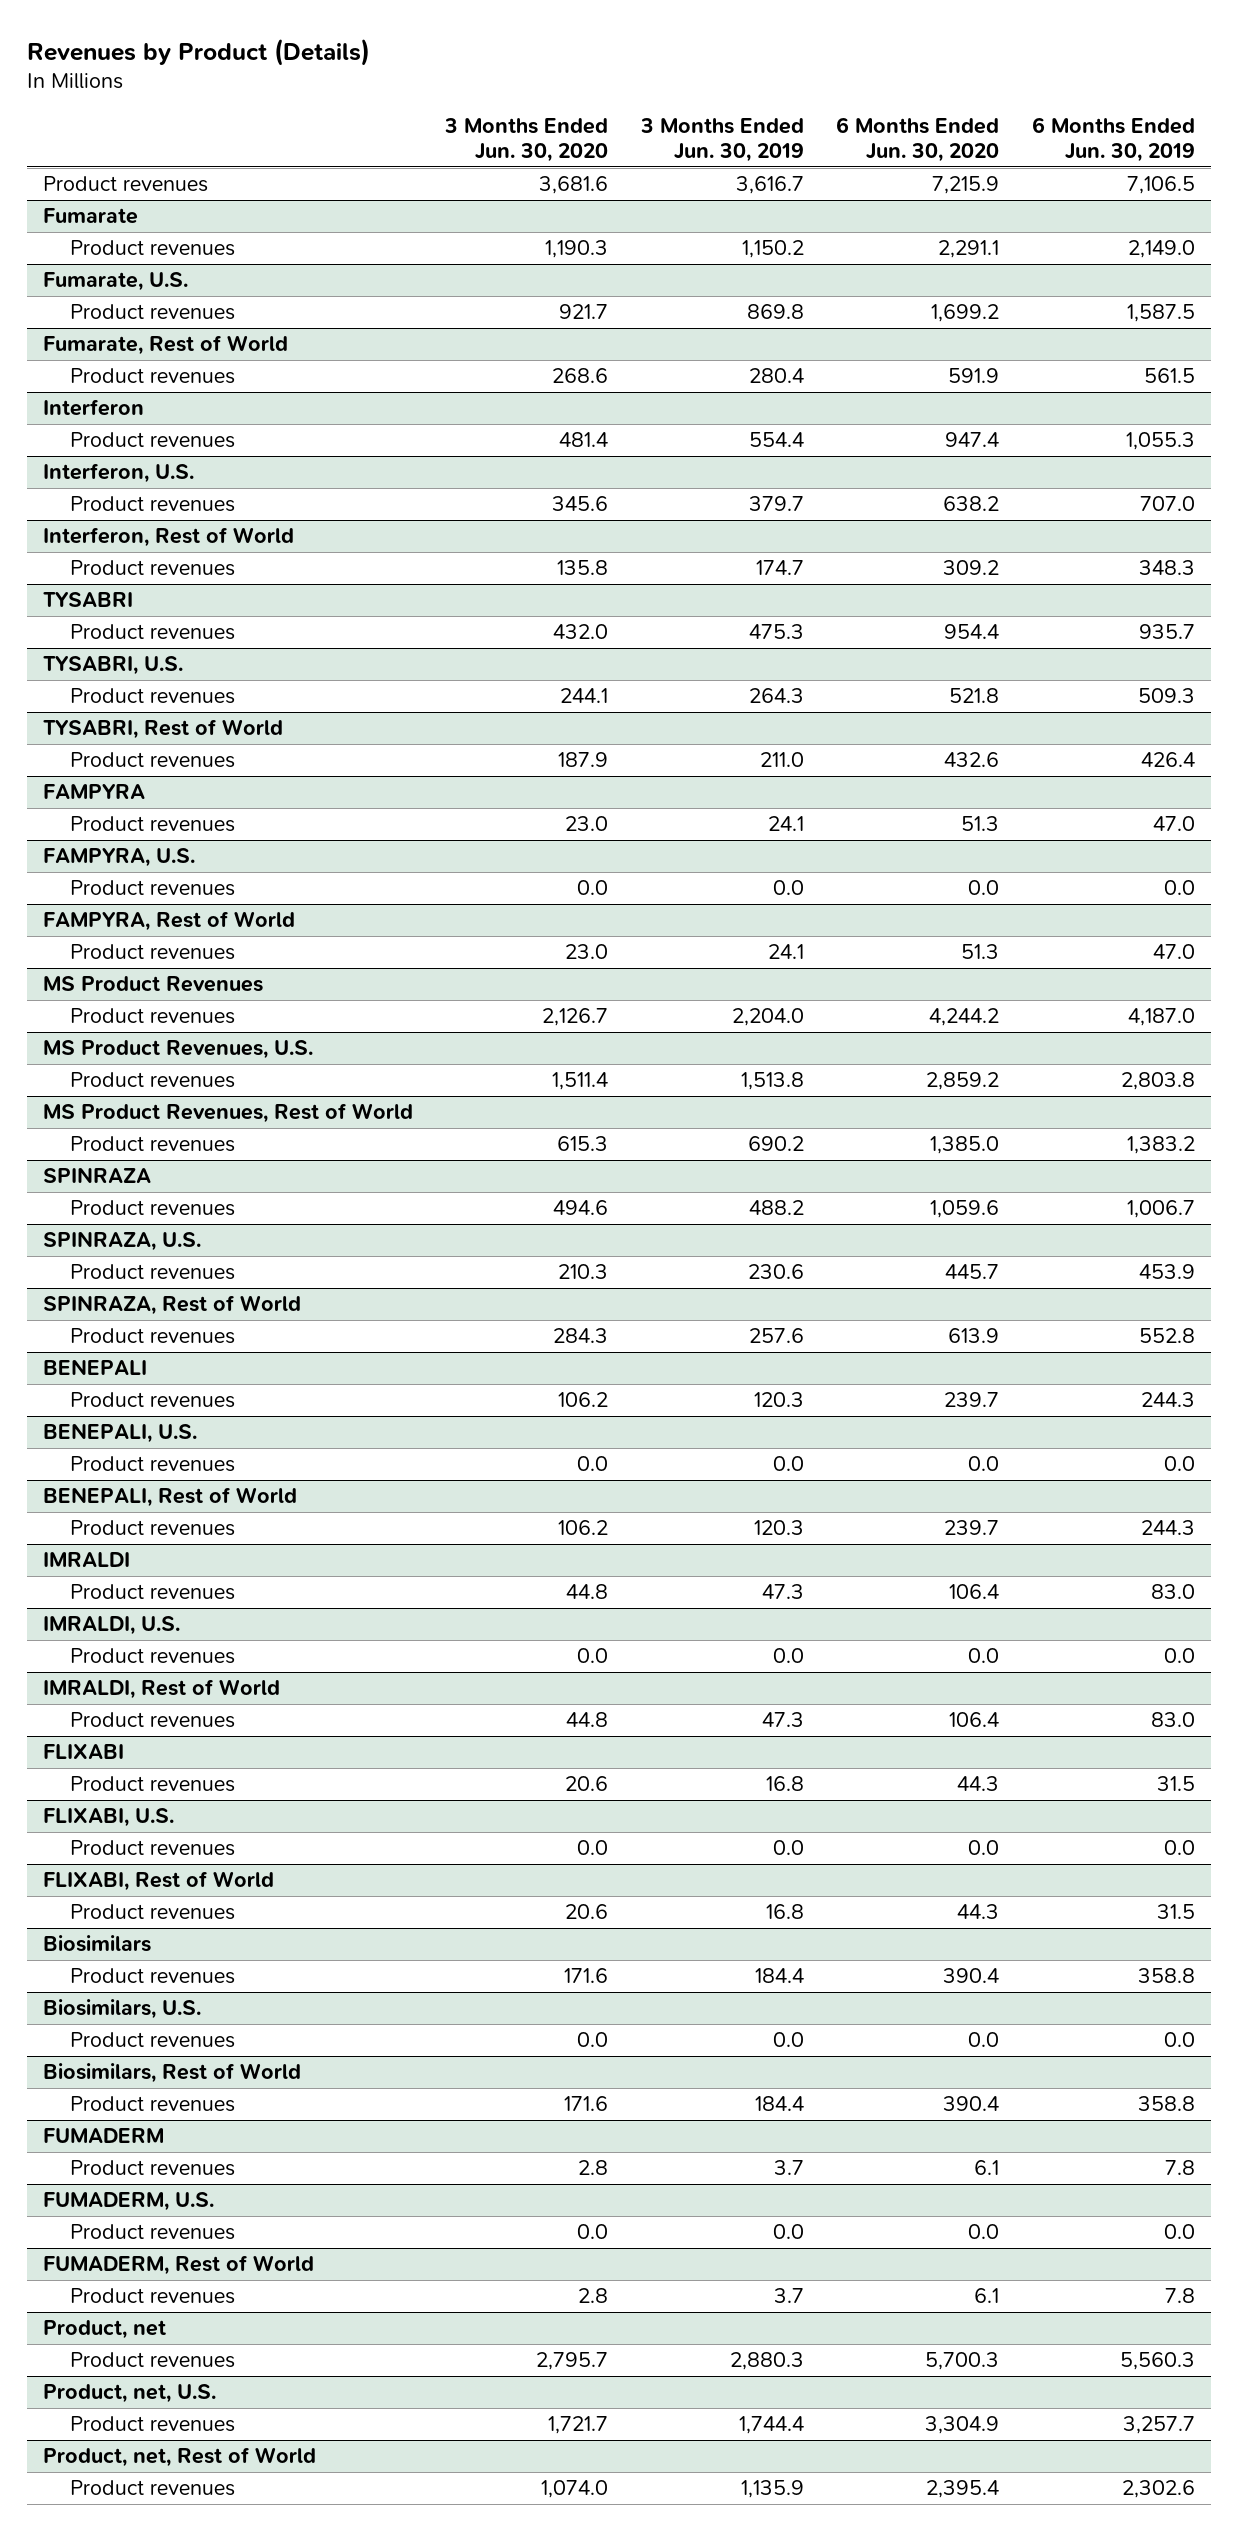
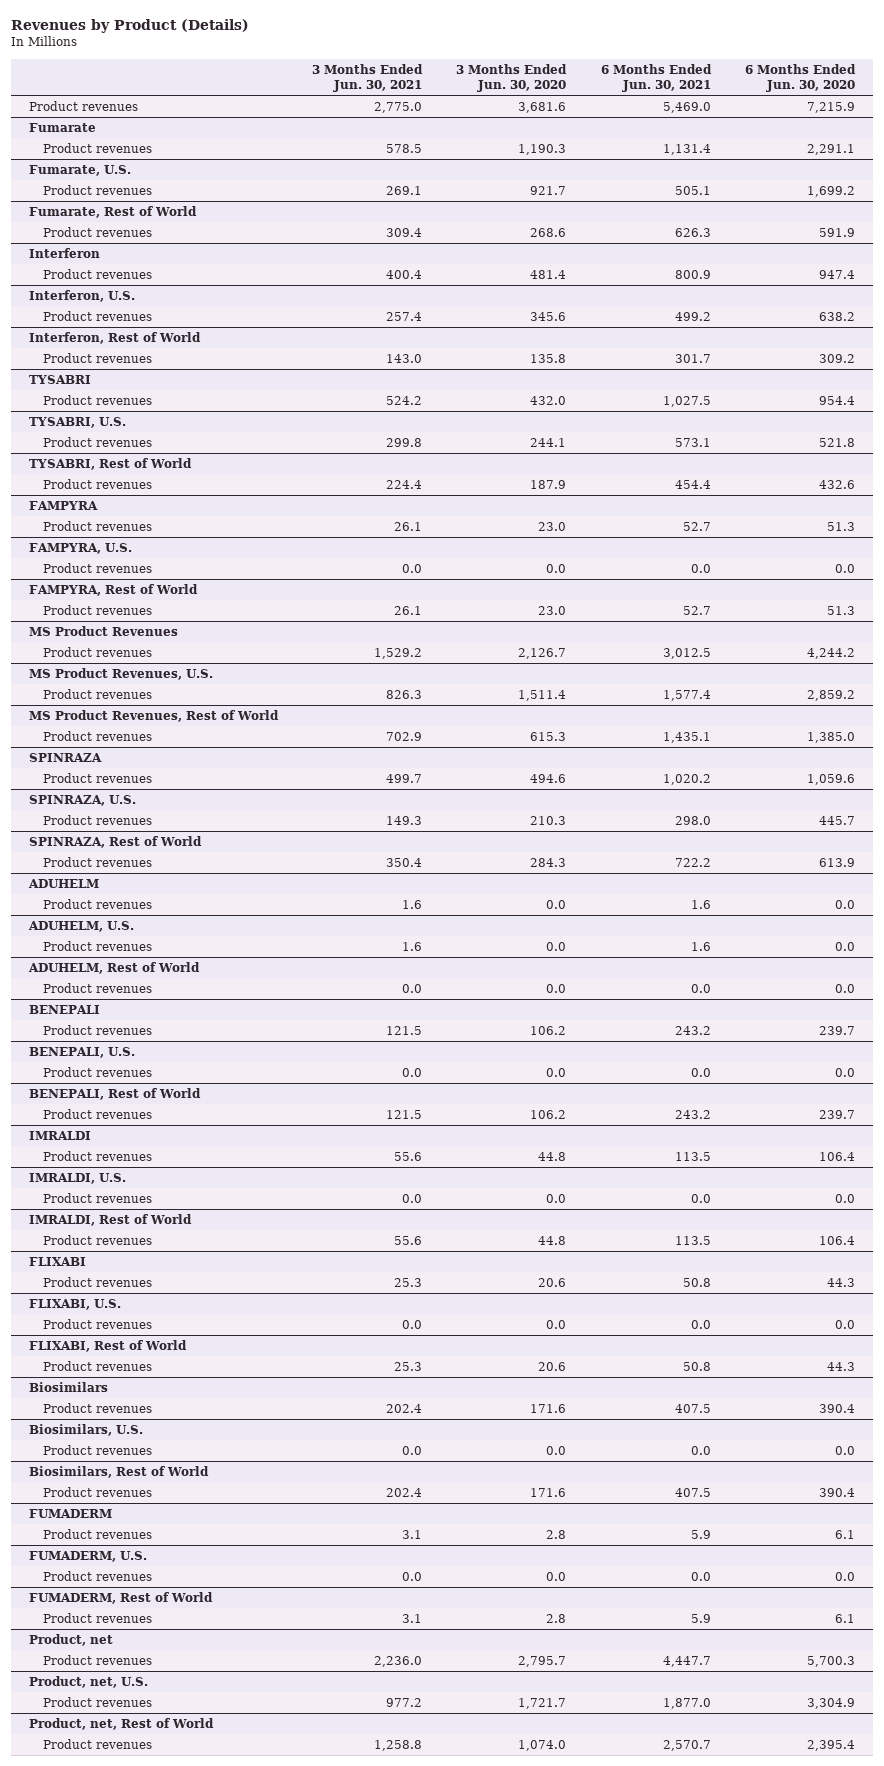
[639,117,804,163] 3 Months Ended Jun. 30, 2019 -> none
[1031,116,1195,163] 6 Months Ended Jun. 30, 2019 -> none
none -> [312,63,424,93] 3 Months Ended Jun. 30, 2021
none -> [600,63,712,93] 6 Months Ended Jun. 30, 2021
none -> [27,879,99,889] ADUHELM
none -> [43,899,153,910] Product revenues
none -> [27,921,134,933] ADUHELM, U.S.
none -> [43,941,153,952] Product revenues
none -> [27,962,200,975] ADUHELM, Rest of World
none -> [43,983,153,994] Product revenues

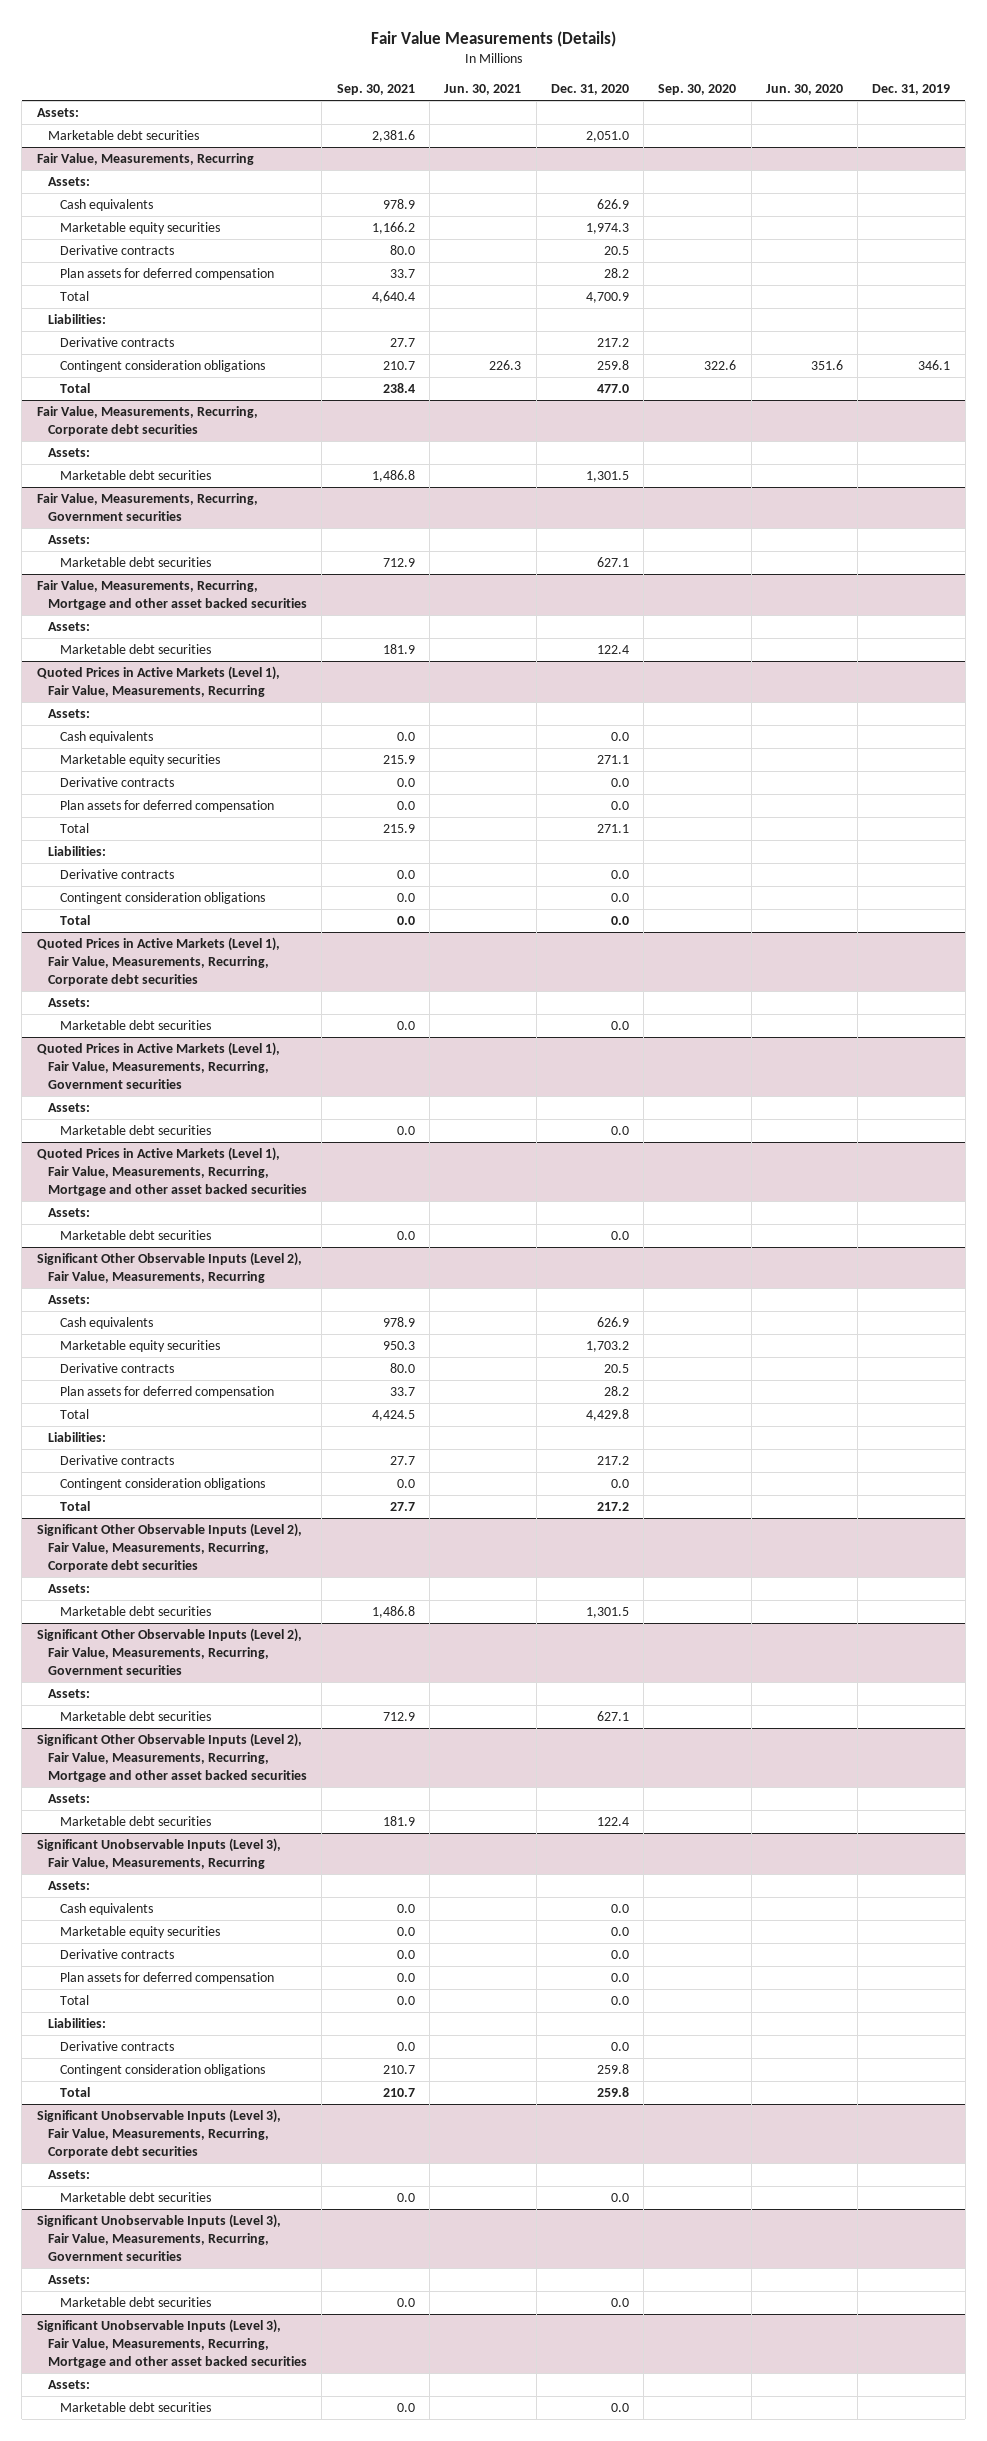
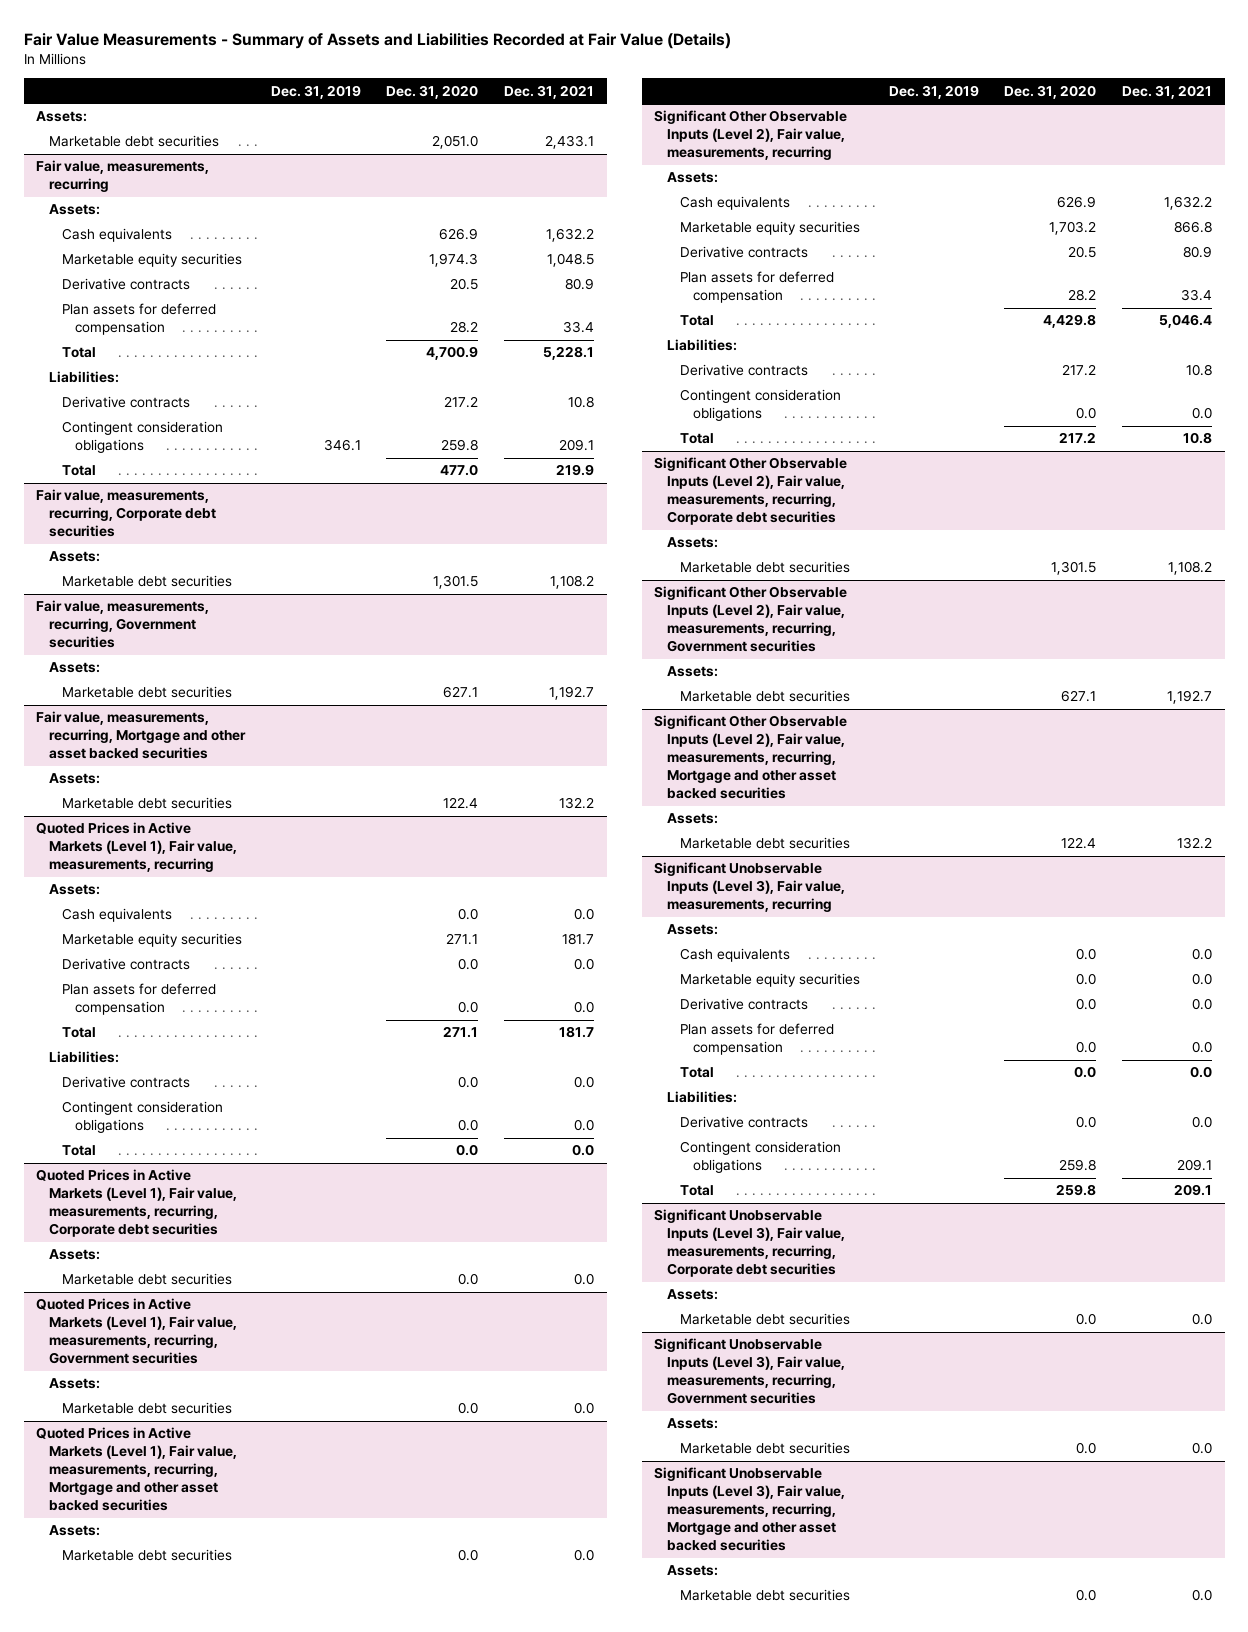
[370,30,616,47] Fair Value Measurements (Details) -> [23,33,731,50] Fair Value Measurements - Summary of Assets and Liabilities Recorded at Fair Value (Details)
[336,84,415,96] Sep. 30, 2021 -> none
[444,84,522,96] Jun. 30, 2021 -> none
[658,84,737,96] Sep. 30, 2020 -> none
[765,84,843,96] Jun. 30, 2020 -> none
none -> [503,84,594,99] Dec. 31, 2021
[36,153,254,166] Fair Value, Measurements, Recurring -> [36,160,210,193] Fair value, measurements, recurring
[36,406,258,436] Fair Value, Measurements, Recurring, Corporate debt securities -> [36,489,217,538] Fair value, measurements, recurring, Corporate debt securities
[36,493,258,521] Fair Value, Measurements, Recurring, Government securities -> [36,600,210,649] Fair value, measurements, recurring, Government securities
[36,580,308,610] Fair Value, Measurements, Recurring, Mortgage and other asset backed securities -> [36,711,247,760] Fair value, measurements, recurring, Mortgage and other asset backed securities
[36,666,280,697] Quoted Prices in Active Markets (Level 1), Fair Value, Measurements, Recurring -> [36,822,238,873] Quoted Prices in Active Markets (Level 1), Fair value, measurements, recurring
[36,937,280,986] Quoted Prices in Active Markets (Level 1), Fair Value, Measurements, Recurring, Corporate debt securities -> [36,1169,238,1238] Quoted Prices in Active Markets (Level 1), Fair value, measurements, recurring, Corporate debt securities
[36,1042,280,1089] Quoted Prices in Active Markets (Level 1), Fair Value, Measurements, Recurring, Government securities -> [36,1298,238,1365] Quoted Prices in Active Markets (Level 1), Fair value, measurements, recurring, Government securities
[36,1147,308,1196] Quoted Prices in Active Markets (Level 1), Fair Value, Measurements, Recurring, Mortgage and other asset backed securities -> [36,1427,238,1512] Quoted Prices in Active Markets (Level 1), Fair value, measurements, recurring, Mortgage and other asset backed securities
[36,1252,302,1283] Significant Other Observable Inputs (Level 2), Fair Value, Measurements, Recurring -> [654,110,848,161] Significant Other Observable Inputs (Level 2), Fair value, measurements, recurring
[36,1523,302,1572] Significant Other Observable Inputs (Level 2), Fair Value, Measurements, Recurring, Corporate debt securities -> [654,457,848,526] Significant Other Observable Inputs (Level 2), Fair value, measurements, recurring, Corporate debt securities
[36,1628,302,1675] Significant Other Observable Inputs (Level 2), Fair Value, Measurements, Recurring, Government securities -> [654,586,848,653] Significant Other Observable Inputs (Level 2), Fair value, measurements, recurring, Government securities
[36,1733,308,1782] Significant Other Observable Inputs (Level 2), Fair Value, Measurements, Recurring, Mortgage and other asset backed securities -> [654,715,848,800] Significant Other Observable Inputs (Level 2), Fair value, measurements, recurring, Mortgage and other asset backed securities
[36,1838,281,1869] Significant Unobservable Inputs (Level 3), Fair Value, Measurements, Recurring -> [654,862,846,913] Significant Unobservable Inputs (Level 3), Fair value, measurements, recurring
[36,2109,281,2158] Significant Unobservable Inputs (Level 3), Fair Value, Measurements, Recurring, Corporate debt securities -> [654,1209,846,1278] Significant Unobservable Inputs (Level 3), Fair value, measurements, recurring, Corporate debt securities
[36,2214,281,2261] Significant Unobservable Inputs (Level 3), Fair Value, Measurements, Recurring, Government securities -> [654,1338,846,1405] Significant Unobservable Inputs (Level 3), Fair value, measurements, recurring, Government securities
[36,2319,308,2368] Significant Unobservable Inputs (Level 3), Fair Value, Measurements, Recurring, Mortgage and other asset backed securities -> [654,1467,846,1552] Significant Unobservable Inputs (Level 3), Fair value, measurements, recurring, Mortgage and other asset backed securities

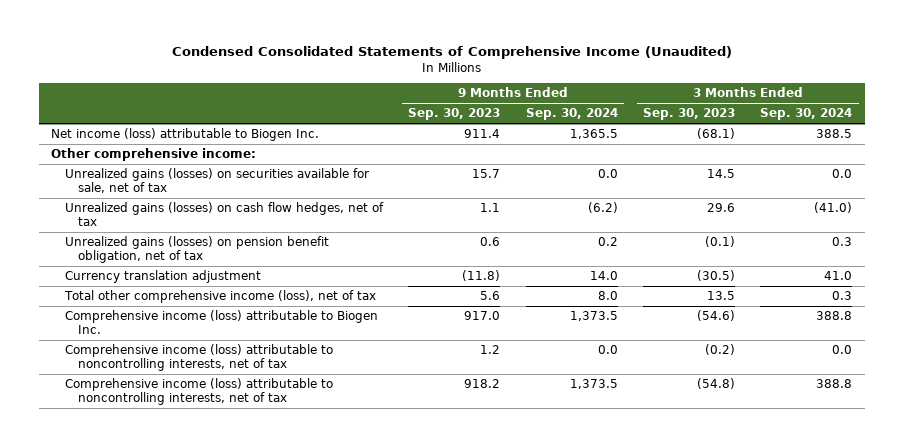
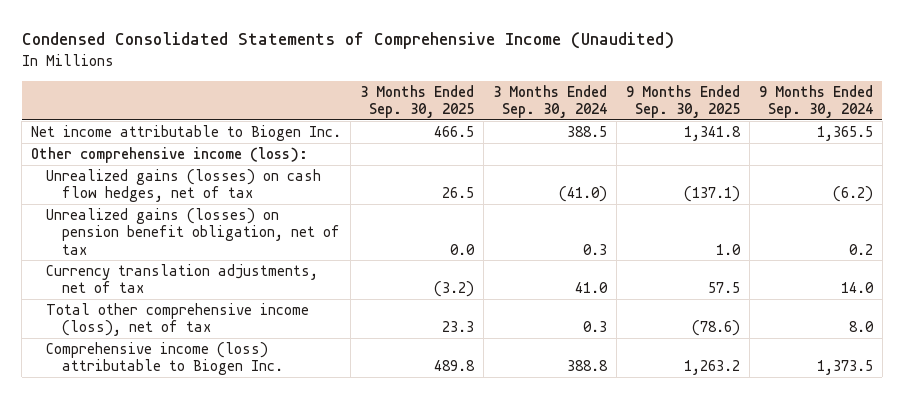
[408,108,501,121] Sep. 30, 2023 -> none
[643,108,736,121] Sep. 30, 2023 -> none
none -> [360,84,475,119] 3 Months Ended Sep. 30, 2025
none -> [625,84,740,119] 9 Months Ended Sep. 30, 2025
[64,168,369,193] Unrealized gains (losses) on securities available for sale, net of tax -> none
[51,128,320,142] Net income (loss) attributable to Biogen Inc. -> [31,124,342,141] Net income attributable to Biogen Inc.
[51,148,257,162] Other comprehensive income: -> [31,146,309,163] Other comprehensive income (loss):
[64,270,261,284] Currency translation adjustment -> [46,263,319,294] Currency translation adjustments, net of tax
[64,344,333,371] Comprehensive income (loss) attributable to noncontrolling interests, net of tax -> none
[64,378,333,405] Comprehensive income (loss) attributable to noncontrolling interests, net of tax -> none

